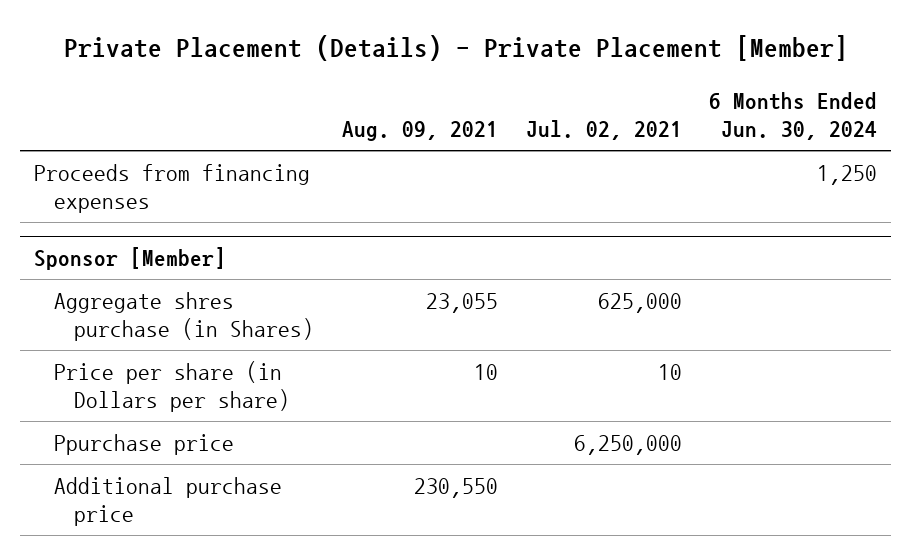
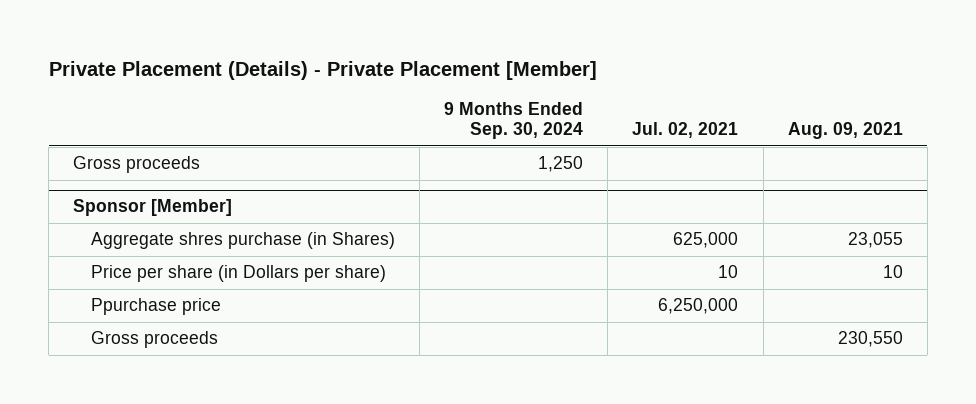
[709,91,878,141] 6 Months Ended Jun. 30, 2024 -> none
none -> [444,102,584,140] 9 Months Ended Sep. 30, 2024
[33,163,310,214] Proceeds from financing expenses -> none
none -> [73,156,201,174] Gross proceeds
[54,476,283,527] Additional purchase price -> [90,331,218,349] Gross proceeds

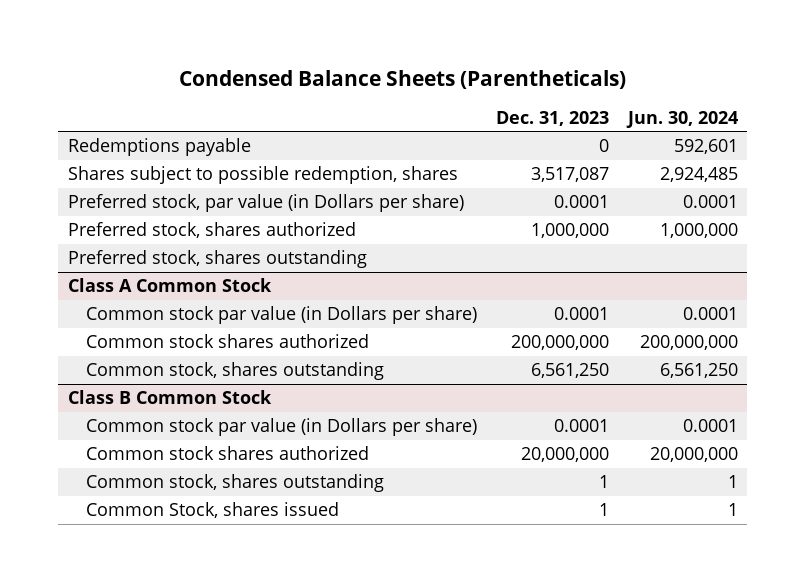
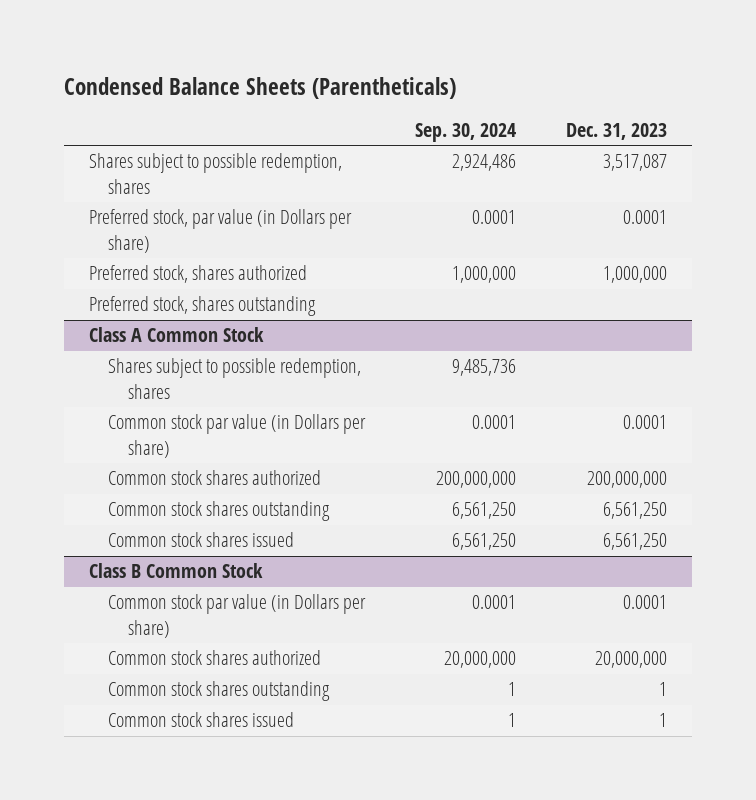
[625,111,738,129] Jun. 30, 2024 -> none
none -> [415,122,517,142] Sep. 30, 2024
[67,138,251,157] Redemptions payable -> none
none -> [108,358,362,399] Shares subject to possible redemption, shares
[85,362,384,381] Common stock, shares outstanding -> [108,501,331,522] Common stock shares outstanding
none -> [108,532,295,548] Common stock shares issued
[85,474,384,493] Common stock, shares outstanding -> [108,681,331,702] Common stock shares outstanding
[85,502,339,519] Common Stock, shares issued -> [108,712,295,728] Common stock shares issued

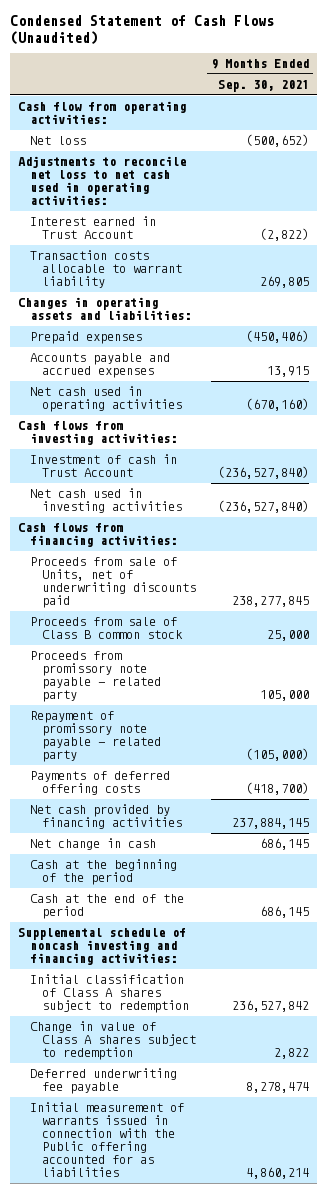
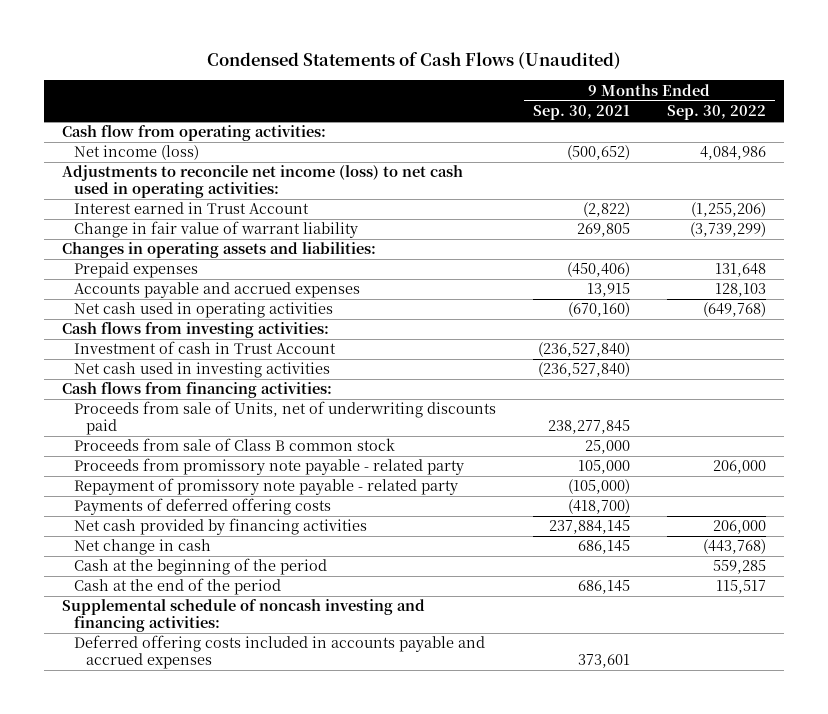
[9,15,274,45] Condensed Statement of Cash Flows (Unaudited) -> [207,52,622,70] Condensed Statements of Cash Flows (Unaudited)
none -> [666,105,766,121] Sep. 30, 2022
[29,136,86,146] Net loss -> [74,145,200,161] Net income (loss)
[17,156,186,206] Adjustments to reconcile net loss to net cash used in operating activities: -> [62,165,464,199] Adjustments to reconcile net income (loss) to net cash used in operating activities:
[29,250,182,289] Transaction costs allocable to warrant liability -> [74,221,359,239] Change in fair value of warrant liability
[29,974,189,1014] Initial classification of Class A shares subject to redemption -> none
[29,1021,196,1061] Change in value of Class A shares subject to redemption -> none
[29,1068,177,1095] Deferred underwriting fee payable -> none
[29,1102,184,1178] Initial measurement of warrants issued in connection with the Public offering accounted for as liabilities -> none
none -> [74,635,486,670] Deferred offering costs included in accounts payable and accrued expenses

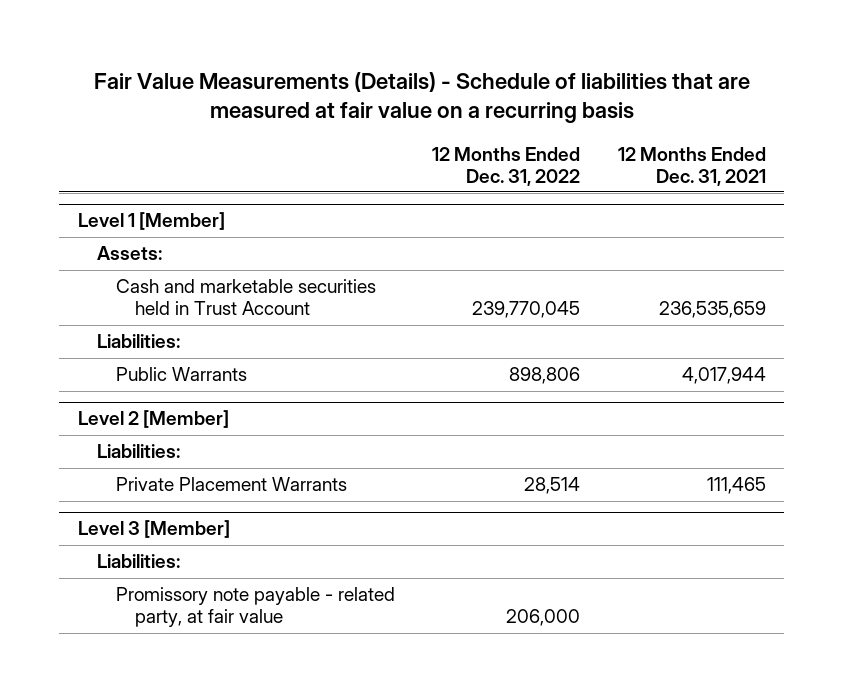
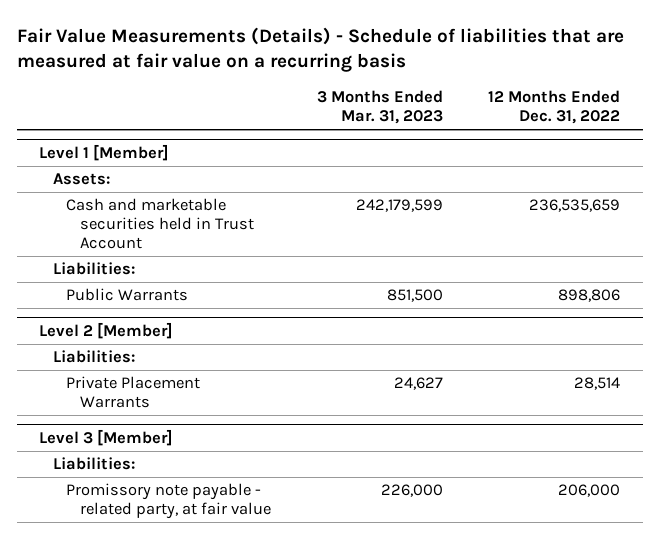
[617,146,766,186] 12 Months Ended Dec. 31, 2021 -> none
none -> [316,90,443,125] 3 Months Ended Mar. 31, 2023
[472,301,581,319] 239,770,045 -> [528,199,620,213] 236,535,659

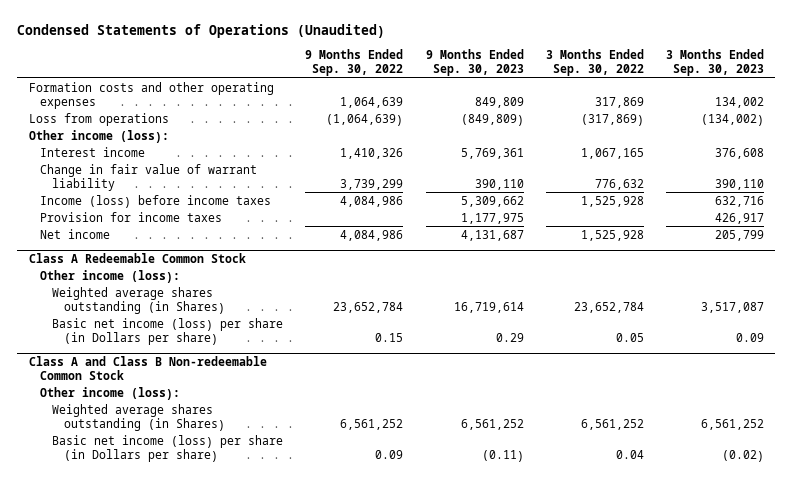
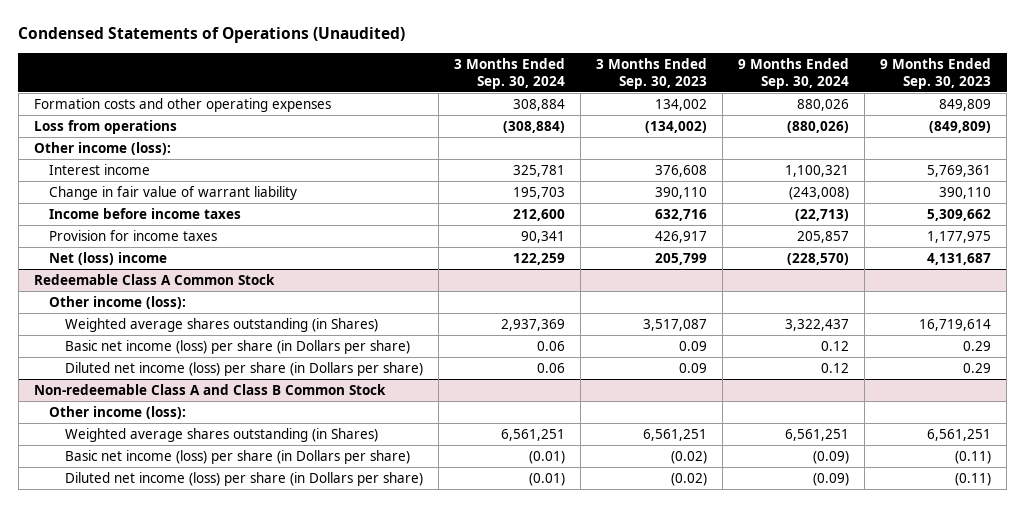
[305,49,404,77] 9 Months Ended Sep. 30, 2022 -> none
[545,49,644,77] 3 Months Ended Sep. 30, 2022 -> none
none -> [454,57,566,89] 3 Months Ended Sep. 30, 2024
none -> [738,57,850,89] 9 Months Ended Sep. 30, 2024
[40,194,272,208] Income (loss) before income taxes -> [49,208,242,220] Income before income taxes
[40,228,111,239] Net income -> [49,252,168,266] Net (loss) income
[28,252,246,263] Class A Redeemable Common Stock -> [33,274,275,286] Redeemable Class A Common Stock
none -> [65,362,424,377] Diluted net income (loss) per share (in Dollars per share)
[28,355,267,380] Class A and Class B Non-redeemable Common Stock -> [33,384,386,396] Non-redeemable Class A and Class B Common Stock
[460,418,524,430] 6,561,252 -> [927,429,992,442] 6,561,251
[701,418,765,430] 6,561,252 -> [643,429,708,442] 6,561,251
none -> [65,472,424,487] Diluted net income (loss) per share (in Dollars per share)

